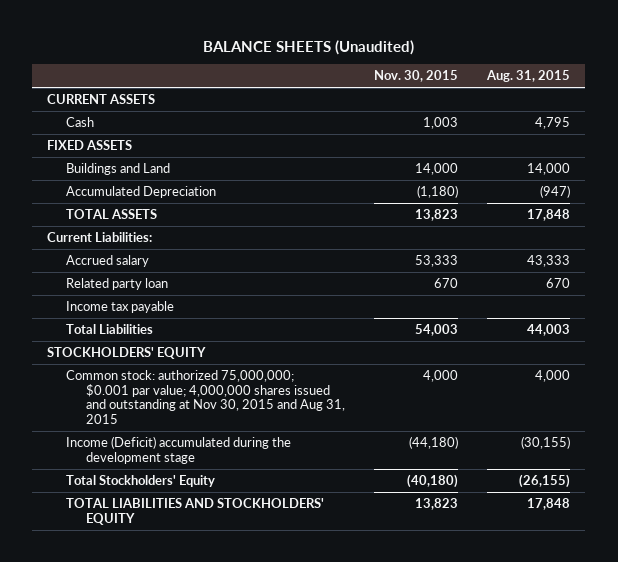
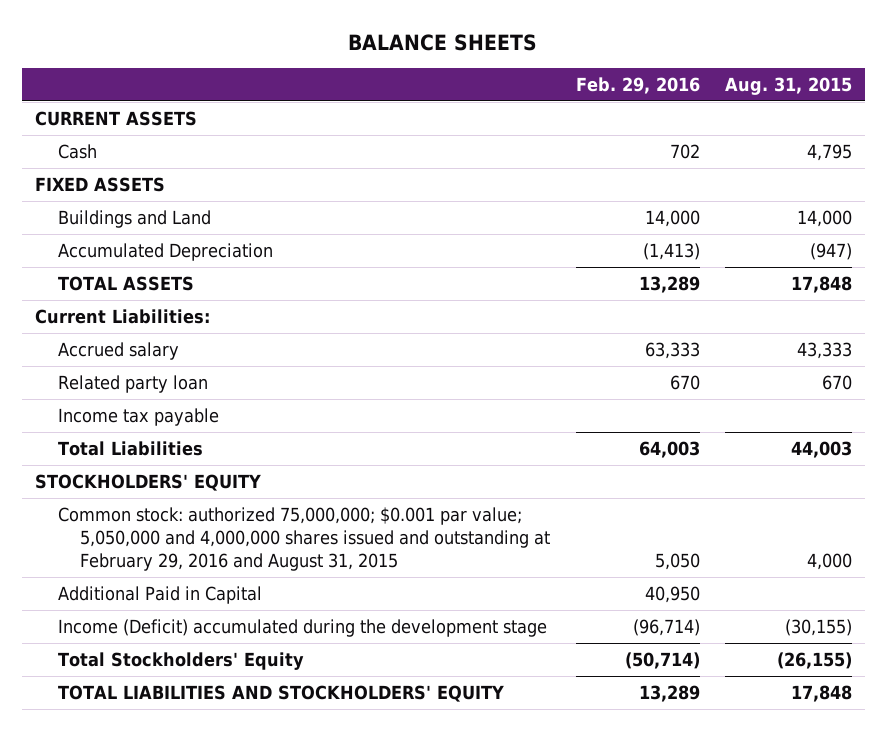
[202,39,414,55] BALANCE SHEETS (Unaudited) -> [348,34,538,52] BALANCE SHEETS
[374,70,459,83] Nov. 30, 2015 -> none
none -> [575,77,700,95] Feb. 29, 2016
[66,370,345,424] Common stock: authorized 75,000,000; $0.001 par value; 4,000,000 shares issued and outstanding at Nov 30, 2015 and Aug 31, 2015 -> [57,506,551,572] Common stock: authorized 75,000,000; $0.001 par value; 5,050,000 and 4,000,000 shares issued and outstanding at February 29, 2016 and August 31, 2015
none -> [57,585,262,604] Additional Paid in Capital

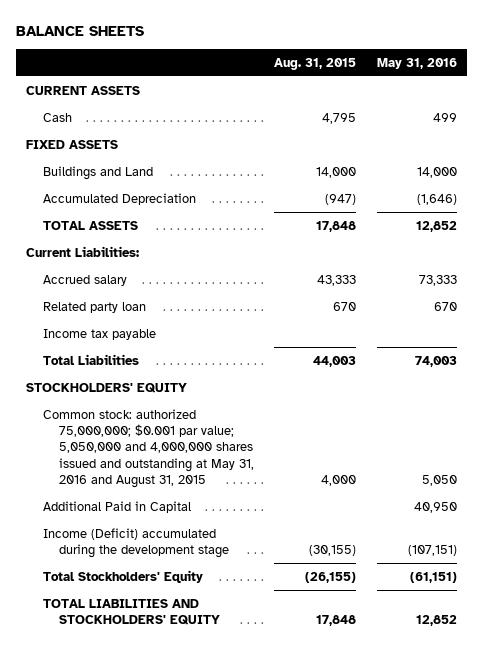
[575,77,700,95] Feb. 29, 2016 -> none
none -> [376,57,457,69] May 31, 2016
[57,506,551,572] Common stock: authorized 75,000,000; $0.001 par value; 5,050,000 and 4,000,000 shares issued and outstanding at February 29, 2016 and August 31, 2015 -> [42,408,254,489] Common stock: authorized 75,000,000; $0.001 par value; 5,050,000 and 4,000,000 shares issued and outstanding at May 31, 2016 and August 31, 2015

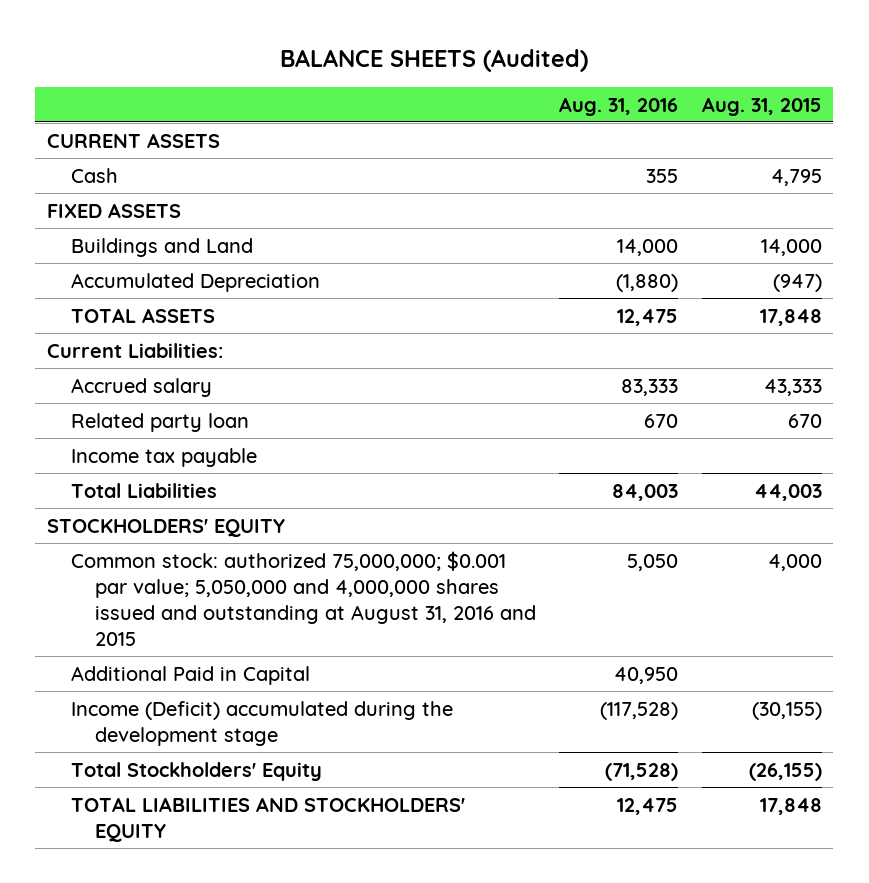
[16,26,145,37] BALANCE SHEETS -> [280,48,589,72] BALANCE SHEETS (Audited)
[376,57,457,69] May 31, 2016 -> none
none -> [559,96,679,116] Aug. 31, 2016
[42,408,254,489] Common stock: authorized 75,000,000; $0.001 par value; 5,050,000 and 4,000,000 shares issued and outstanding at May 31, 2016 and August 31, 2015 -> [71,550,537,646] Common stock: authorized 75,000,000; $0.001 par value; 5,050,000 and 4,000,000 shares issued and outstanding at August 31, 2016 and 2015

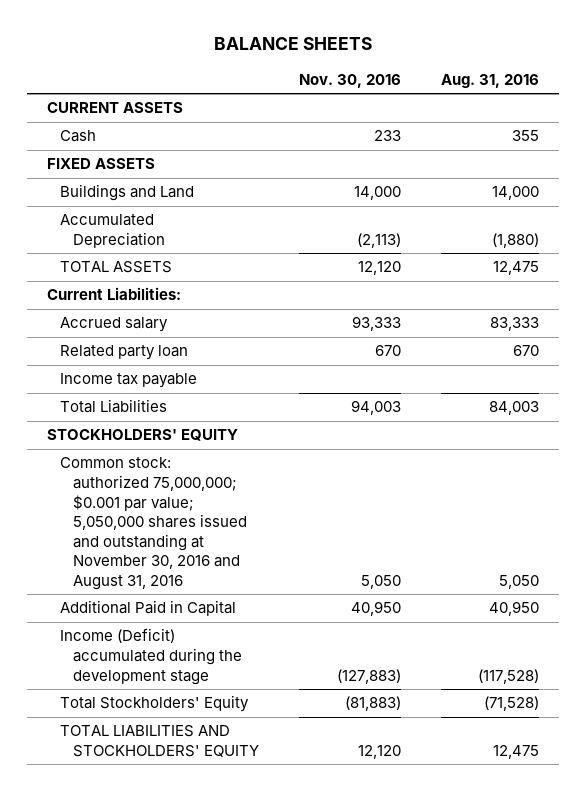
[280,48,589,72] BALANCE SHEETS (Audited) -> [213,37,372,51] BALANCE SHEETS
[701,96,822,116] Aug. 31, 2015 -> none
none -> [298,73,401,88] Nov. 30, 2016
[71,550,537,646] Common stock: authorized 75,000,000; $0.001 par value; 5,050,000 and 4,000,000 shares issued and outstanding at August 31, 2016 and 2015 -> [59,457,247,590] Common stock: authorized 75,000,000; $0.001 par value; 5,050,000 shares issued and outstanding at November 30, 2016 and August 31, 2016

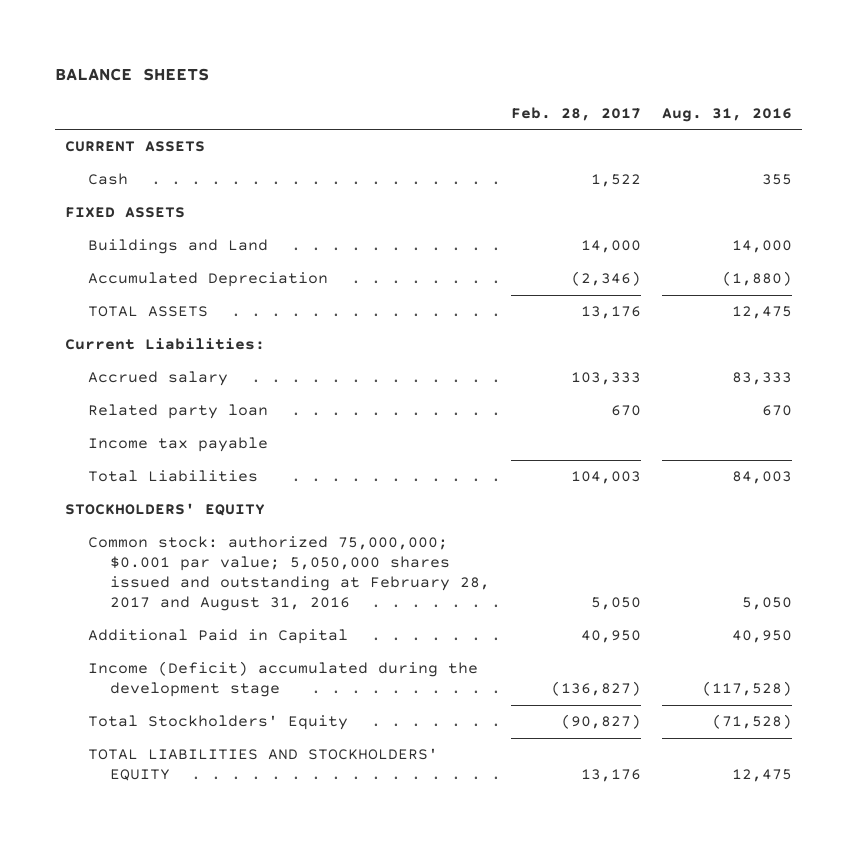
[298,73,401,88] Nov. 30, 2016 -> none
none -> [511,106,642,121] Feb. 28, 2017
[59,457,247,590] Common stock: authorized 75,000,000; $0.001 par value; 5,050,000 shares issued and outstanding at November 30, 2016 and August 31, 2016 -> [87,536,491,612] Common stock: authorized 75,000,000; $0.001 par value; 5,050,000 shares issued and outstanding at February 28, 2017 and August 31, 2016

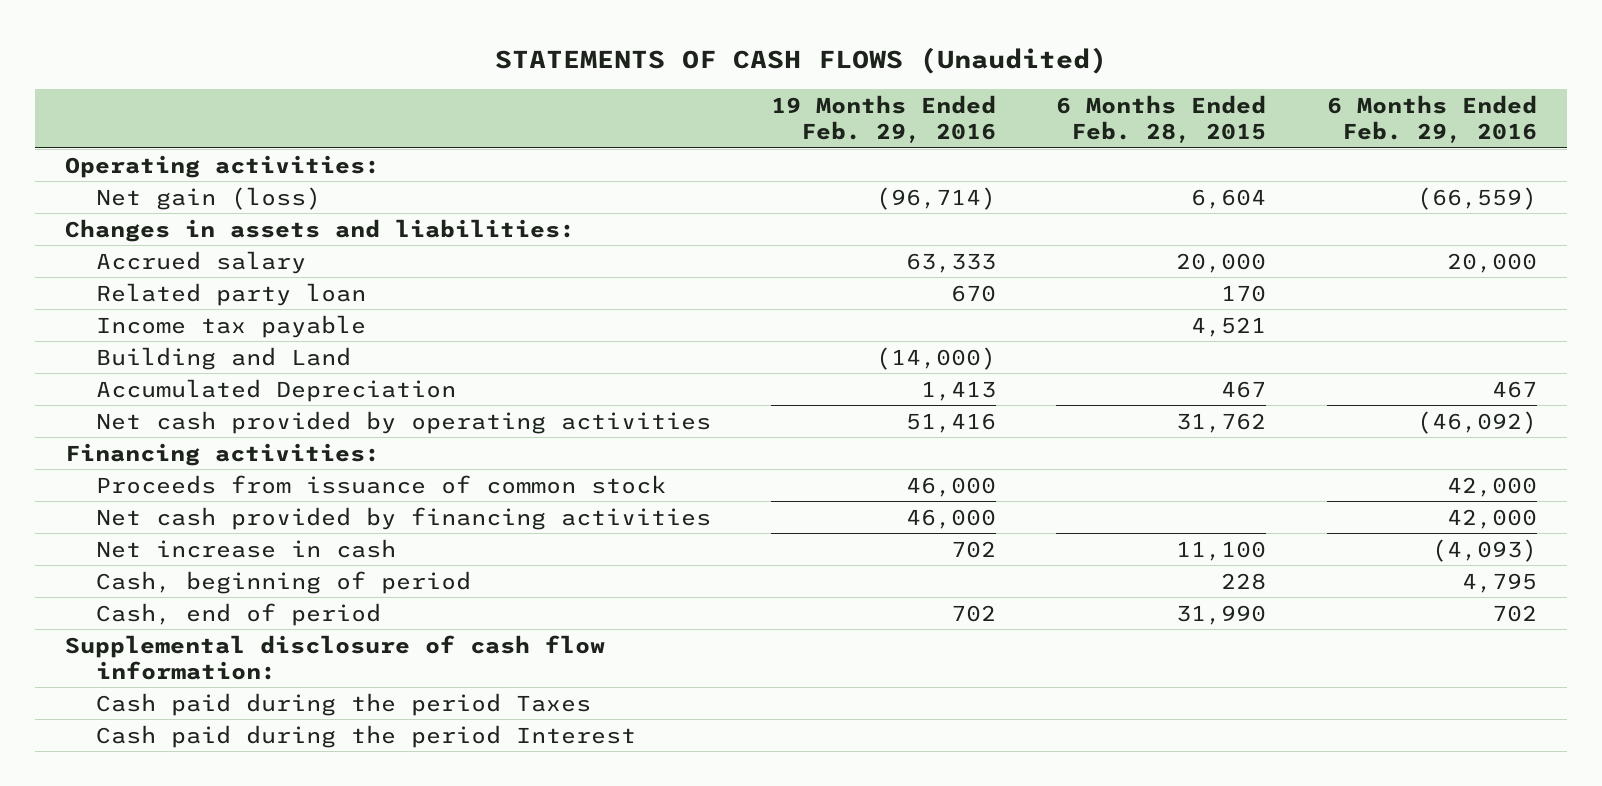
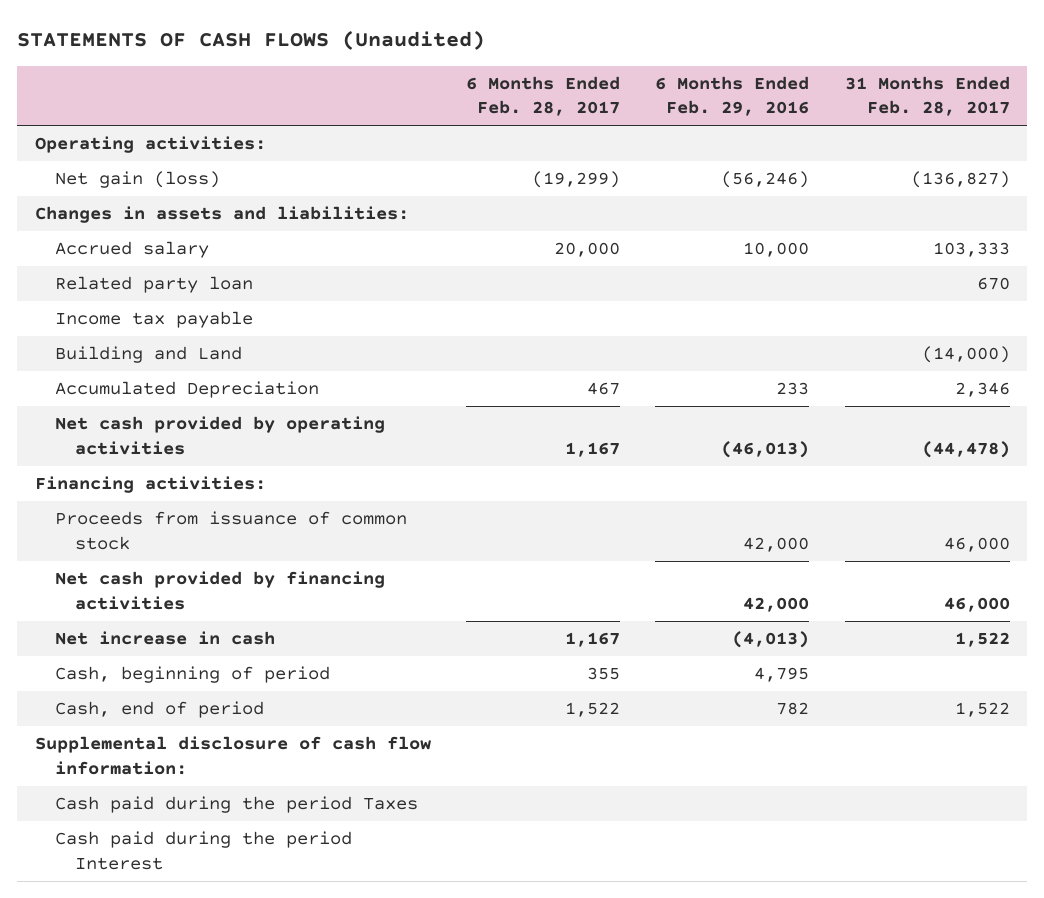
[770,94,996,143] 19 Months Ended Feb. 29, 2016 -> none
[1056,94,1267,143] 6 Months Ended Feb. 28, 2015 -> none
none -> [465,75,620,117] 6 Months Ended Feb. 28, 2017
none -> [844,75,1010,117] 31 Months Ended Feb. 28, 2017
[1416,186,1537,210] (66,559) -> [721,171,810,189] (56,246)
[1446,252,1537,273] 20,000 -> [743,242,810,258] 10,000
[1491,380,1537,398] 467 -> [776,382,810,396] 233
[1416,410,1537,434] (46,092) -> [721,440,810,458] (46,013)
[1431,538,1537,562] (4,093) -> [732,631,810,649] (4,013)
[1491,604,1537,622] 702 -> [776,702,810,716] 782

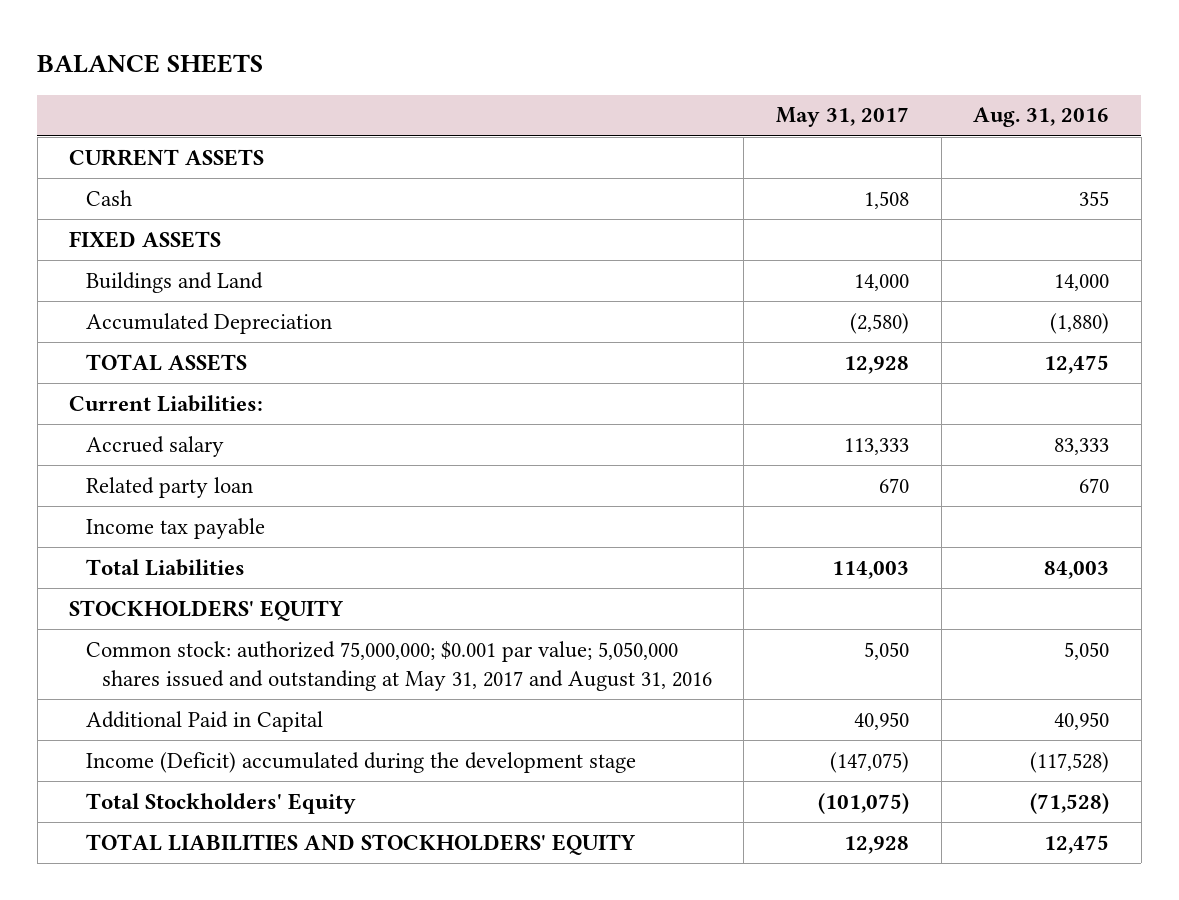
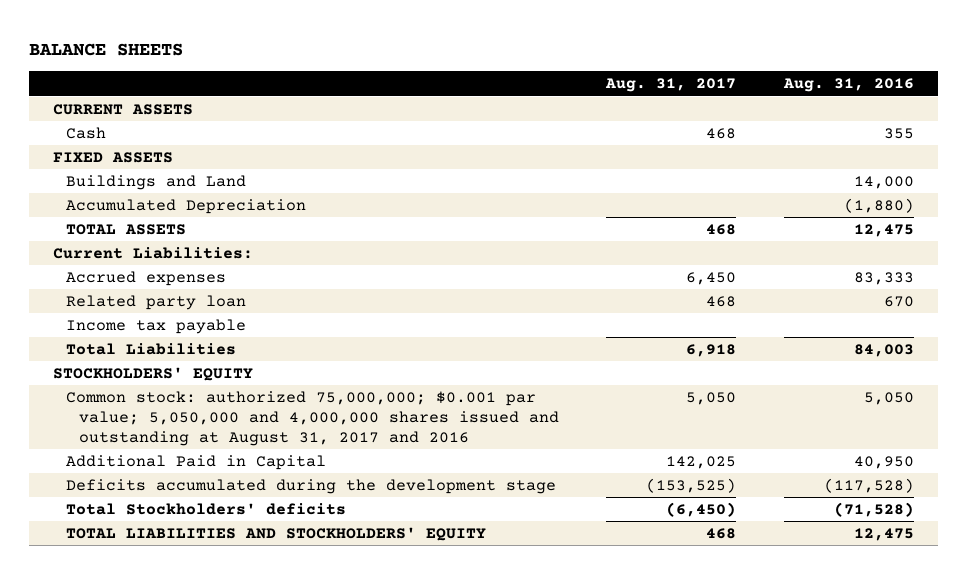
[775,107,909,128] May 31, 2017 -> none
none -> [605,78,737,93] Aug. 31, 2017
[85,435,224,457] Accrued salary -> [65,270,226,286] Accrued expenses
[85,640,712,691] Common stock: authorized 75,000,000; $0.001 par value; 5,050,000 shares issued and outstanding at May 31, 2017 and August 31, 2016 -> [65,390,559,446] Common stock: authorized 75,000,000; $0.001 par value; 5,050,000 and 4,000,000 shares issued and outstanding at August 31, 2017 and 2016
[85,751,636,773] Income (Deficit) accumulated during the development stage -> [65,478,556,494] Deficits accumulated during the development stage
[85,792,356,814] Total Stockholders' Equity -> [65,502,346,515] Total Stockholders' deficits

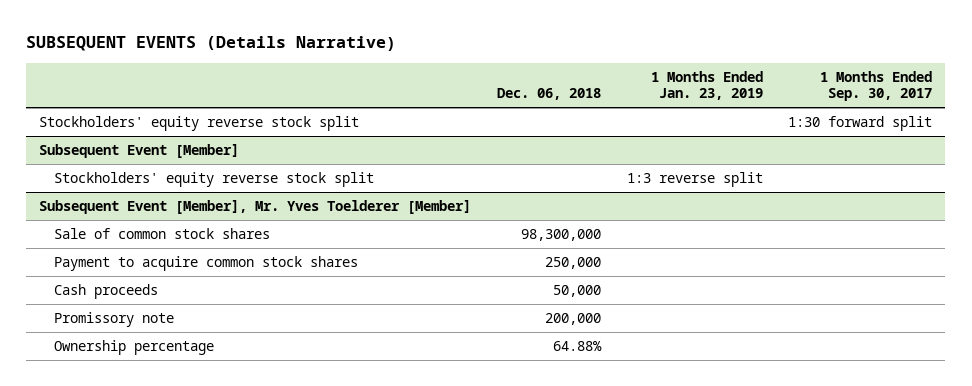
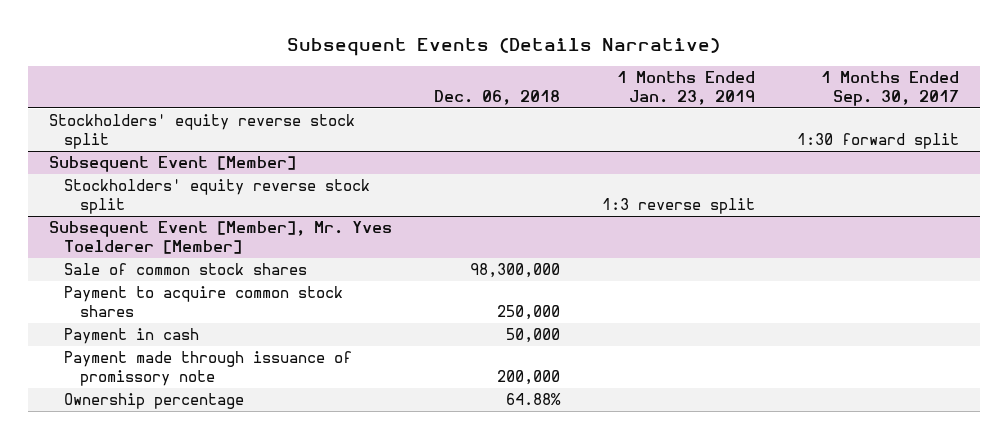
[26,36,397,52] SUBSEQUENT EVENTS (Details Narrative) -> [286,37,720,56] Subsequent Events (Details Narrative)
[53,284,158,300] Cash proceeds -> none
none -> [64,328,200,345] Payment in cash
[53,312,174,328] Promissory note -> [64,351,353,387] Payment made through issuance of promissory note

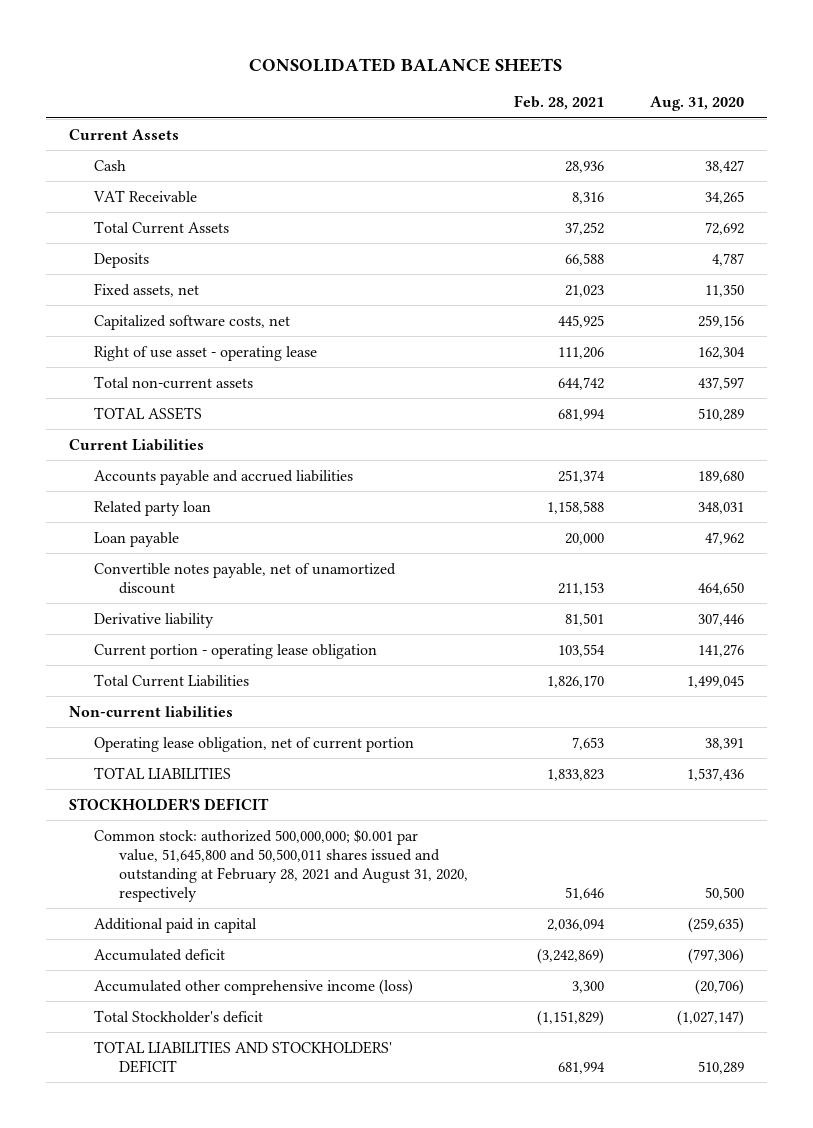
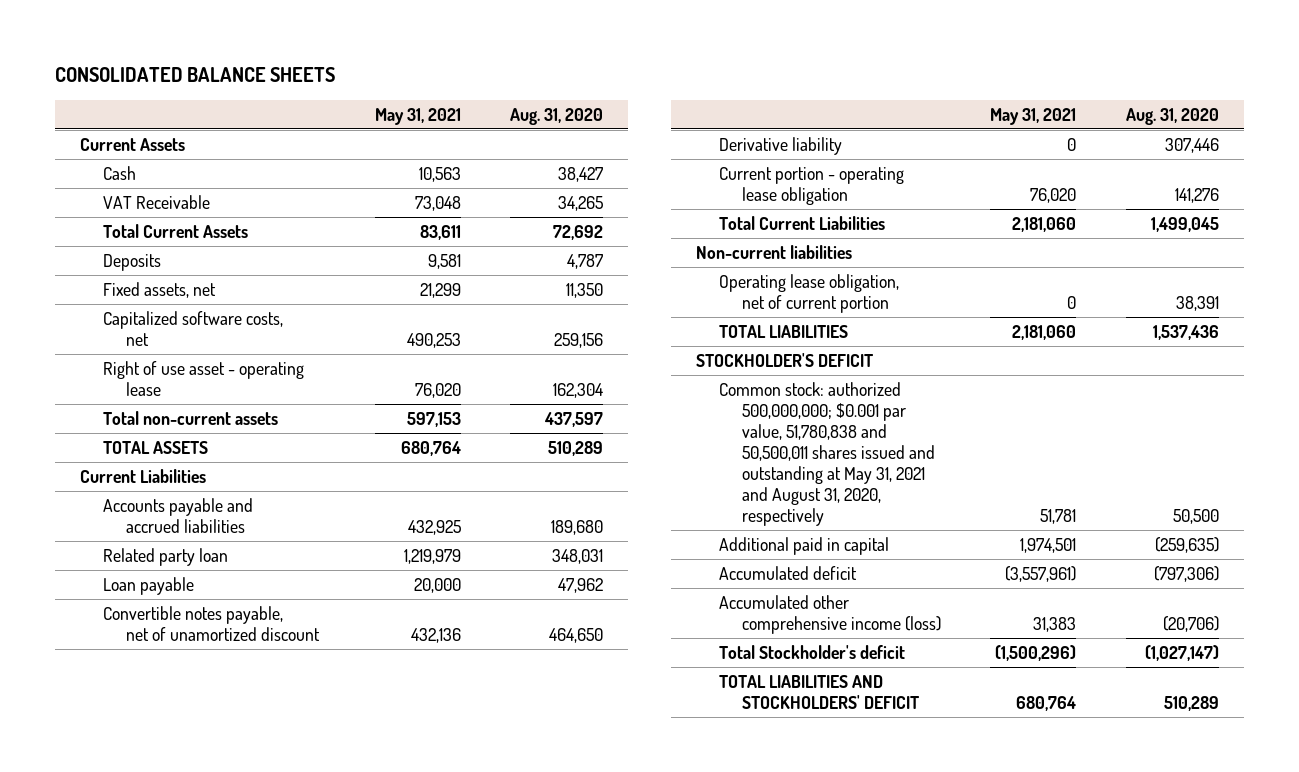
[513,95,604,111] Feb. 28, 2021 -> none
none -> [374,107,461,125] May 31, 2021
[93,828,469,902] Common stock: authorized 500,000,000; $0.001 par value, 51,645,800 and 50,500,011 shares issued and outstanding at February 28, 2021 and August 31, 2020, respectively -> [718,381,935,526] Common stock: authorized 500,000,000; $0.001 par value, 51,780,838 and 50,500,011 shares issued and outstanding at May 31, 2021 and August 31, 2020, respectively

